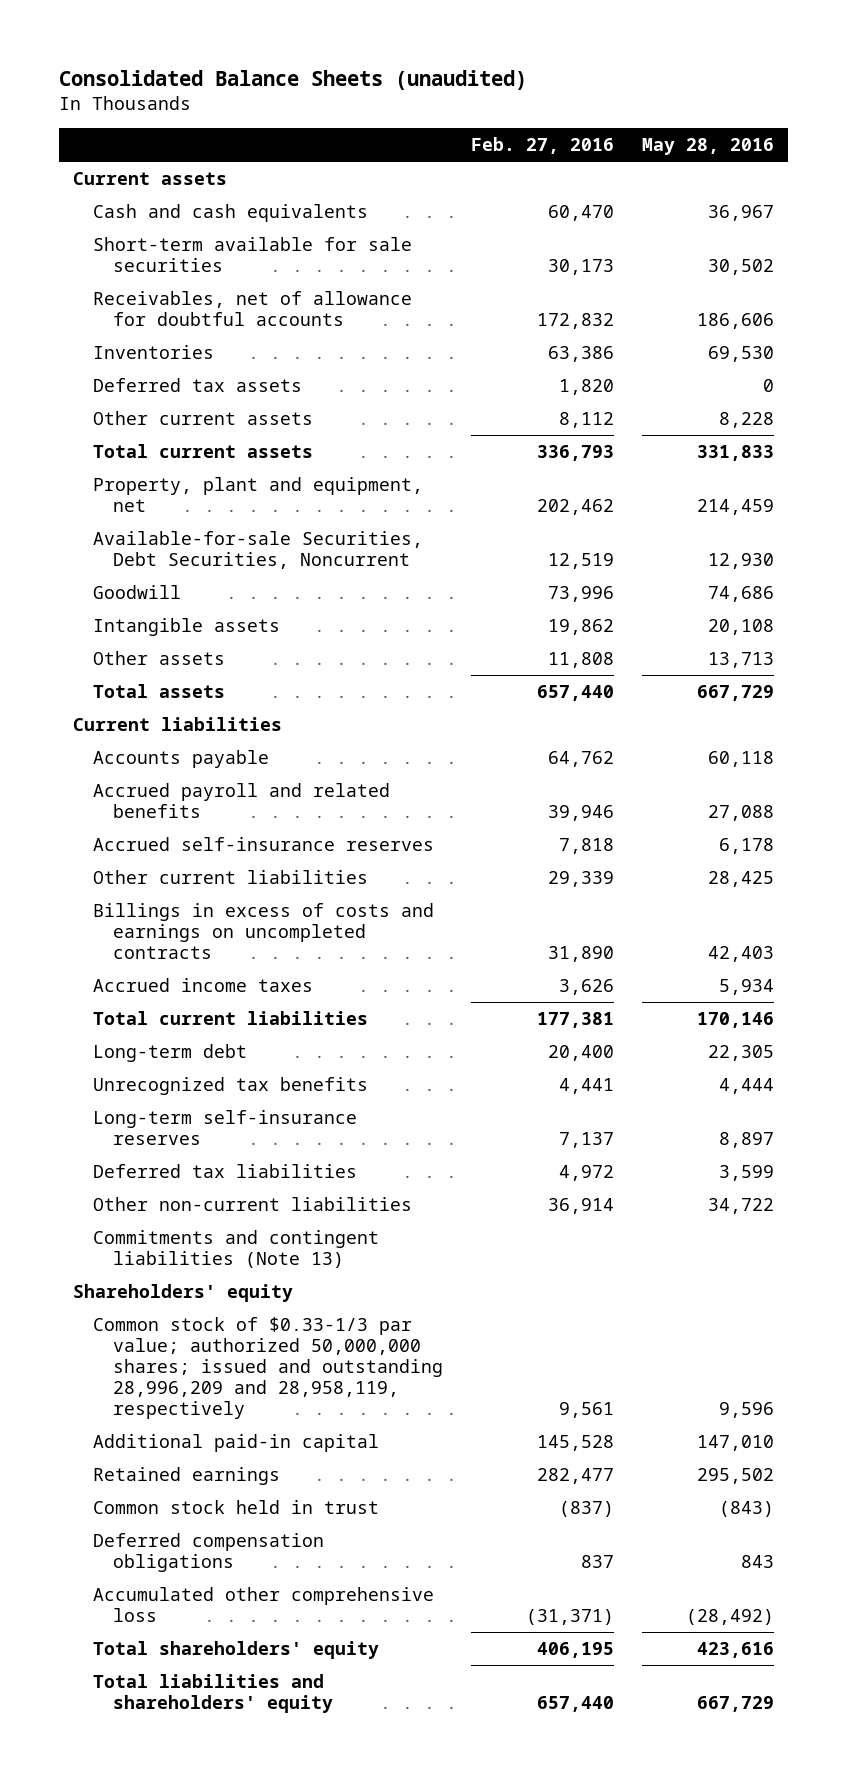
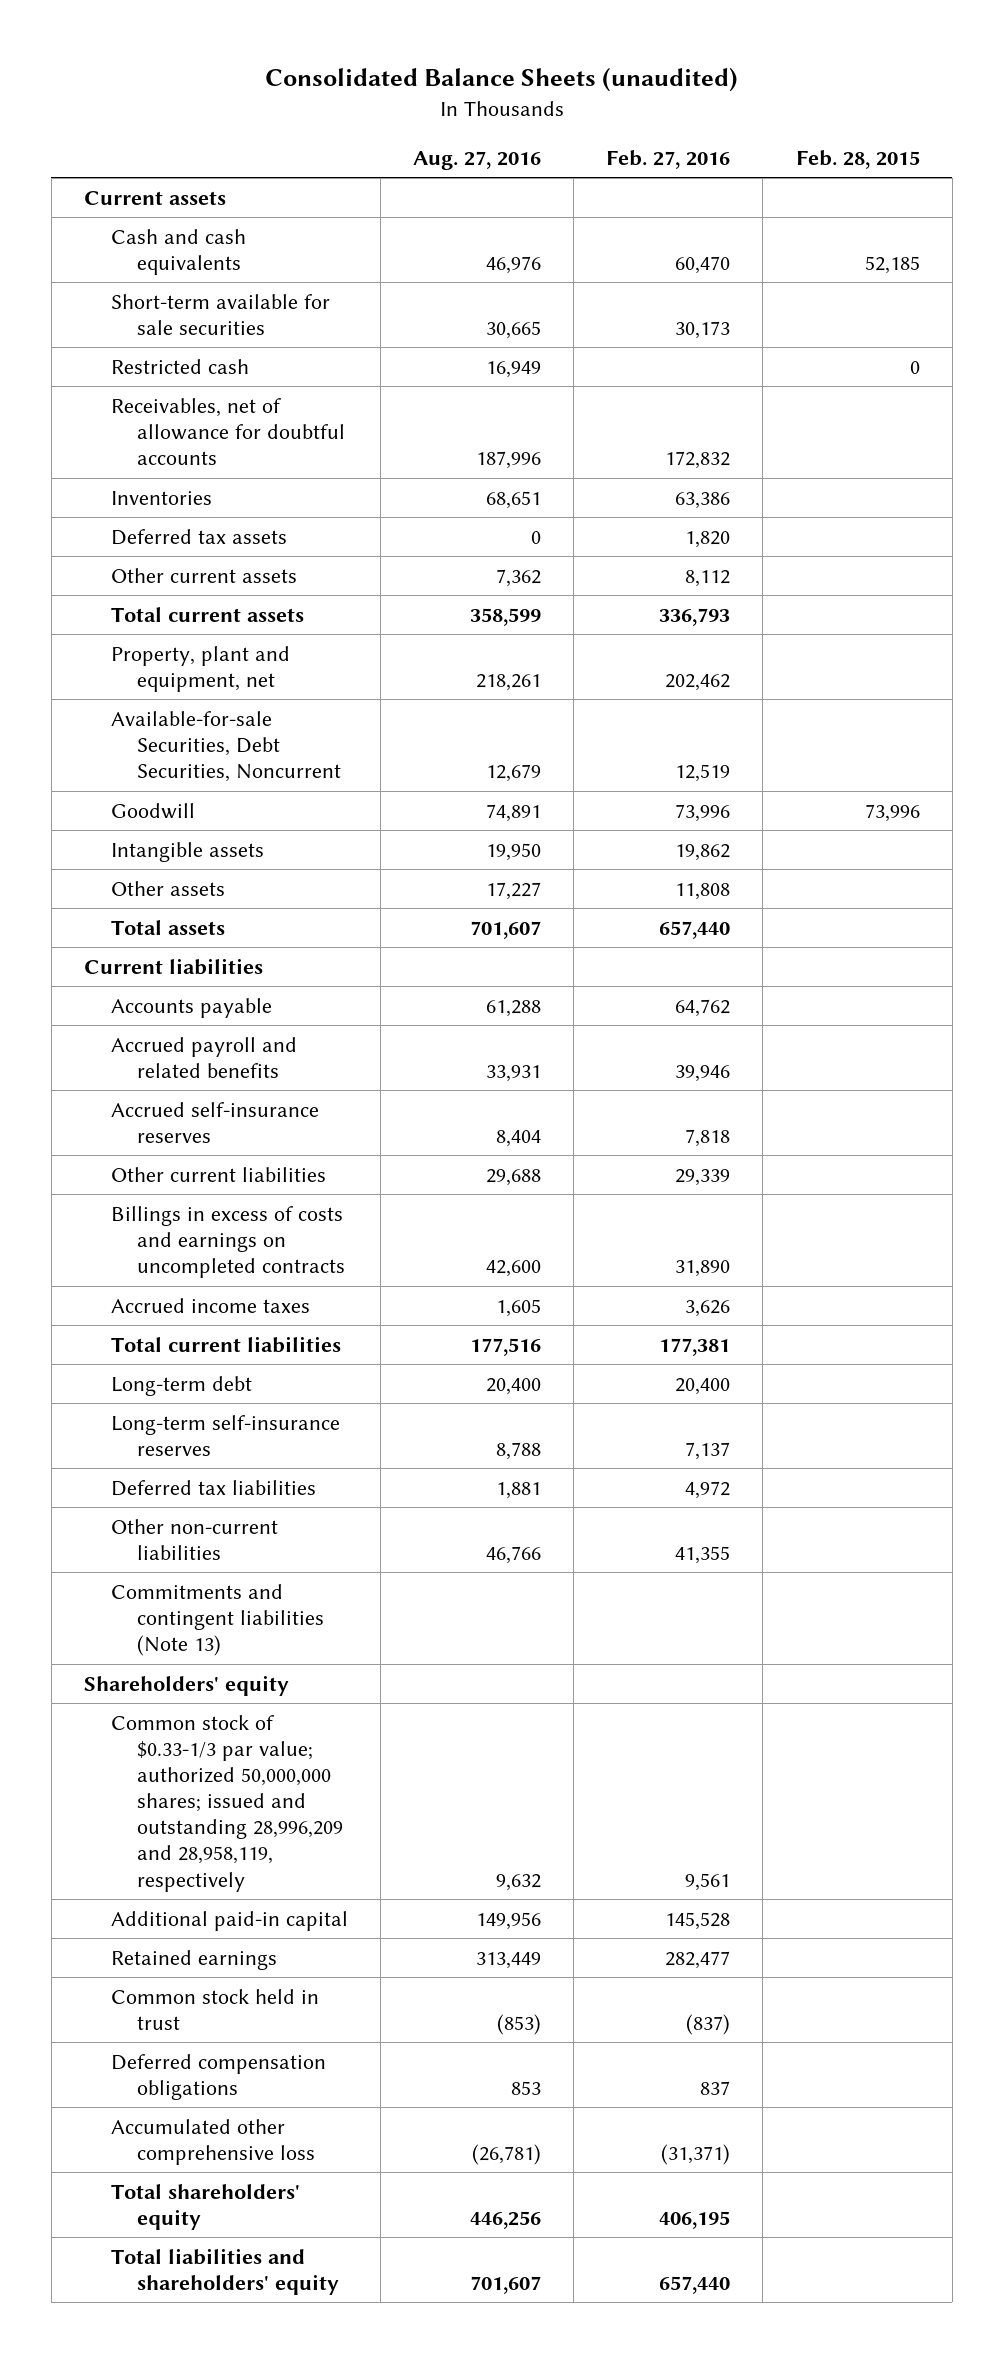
[641,137,774,155] May 28, 2016 -> none
none -> [412,150,541,170] Aug. 27, 2016
none -> [795,149,920,169] Feb. 28, 2015
none -> [110,358,249,374] Restricted cash
[92,1076,368,1095] Unrecognized tax benefits -> none
[547,1197,614,1214] 36,914 -> [675,1545,731,1564] 41,355

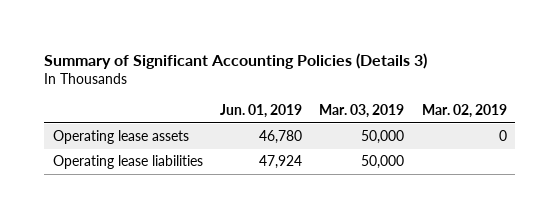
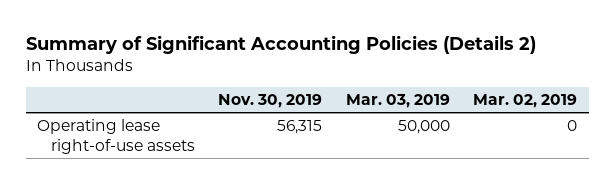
[44,52,428,69] Summary of Significant Accounting Policies (Details 3) -> [25,34,536,54] Summary of Significant Accounting Policies (Details 2)
[220,103,303,118] Jun. 01, 2019 -> none
none -> [218,94,323,109] Nov. 30, 2019
[52,155,203,170] Operating lease liabilities -> none
[52,130,189,145] Operating lease assets -> [37,119,195,155] Operating lease right-of-use assets

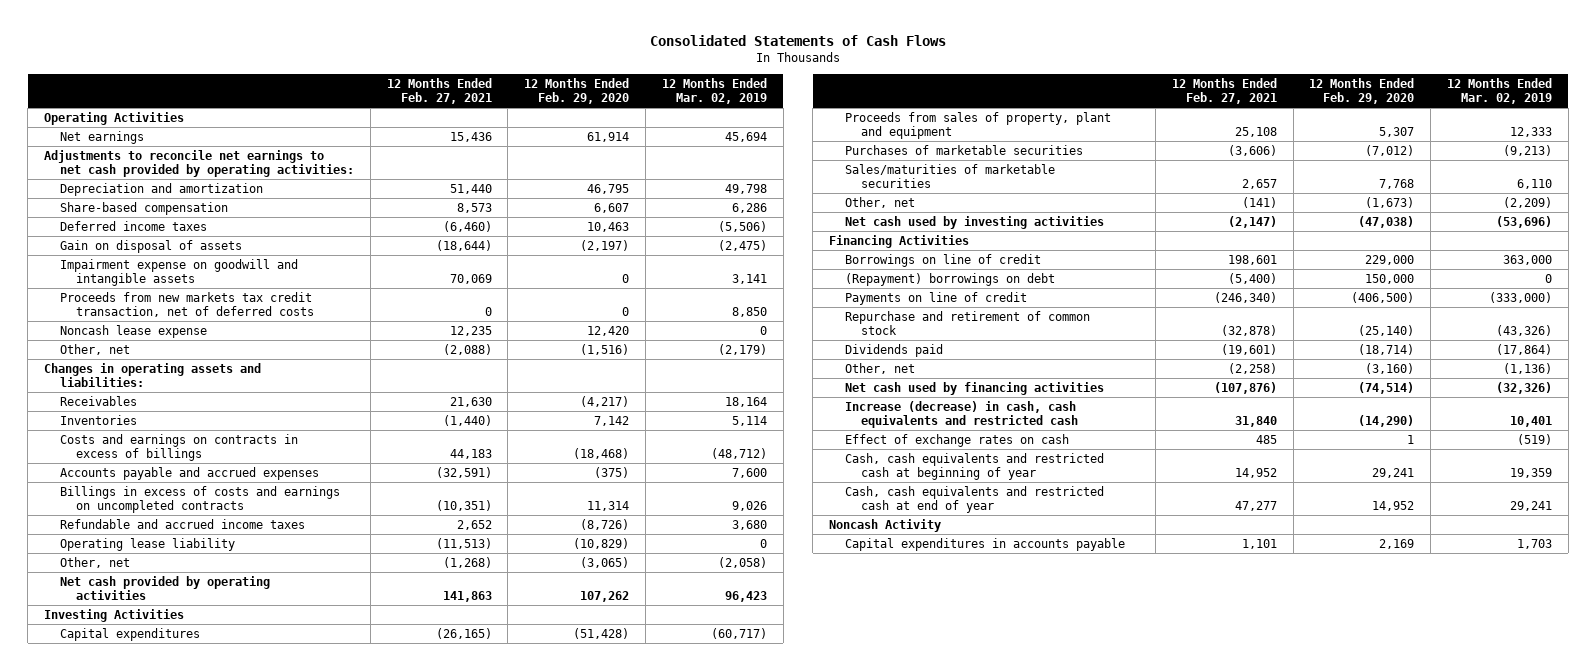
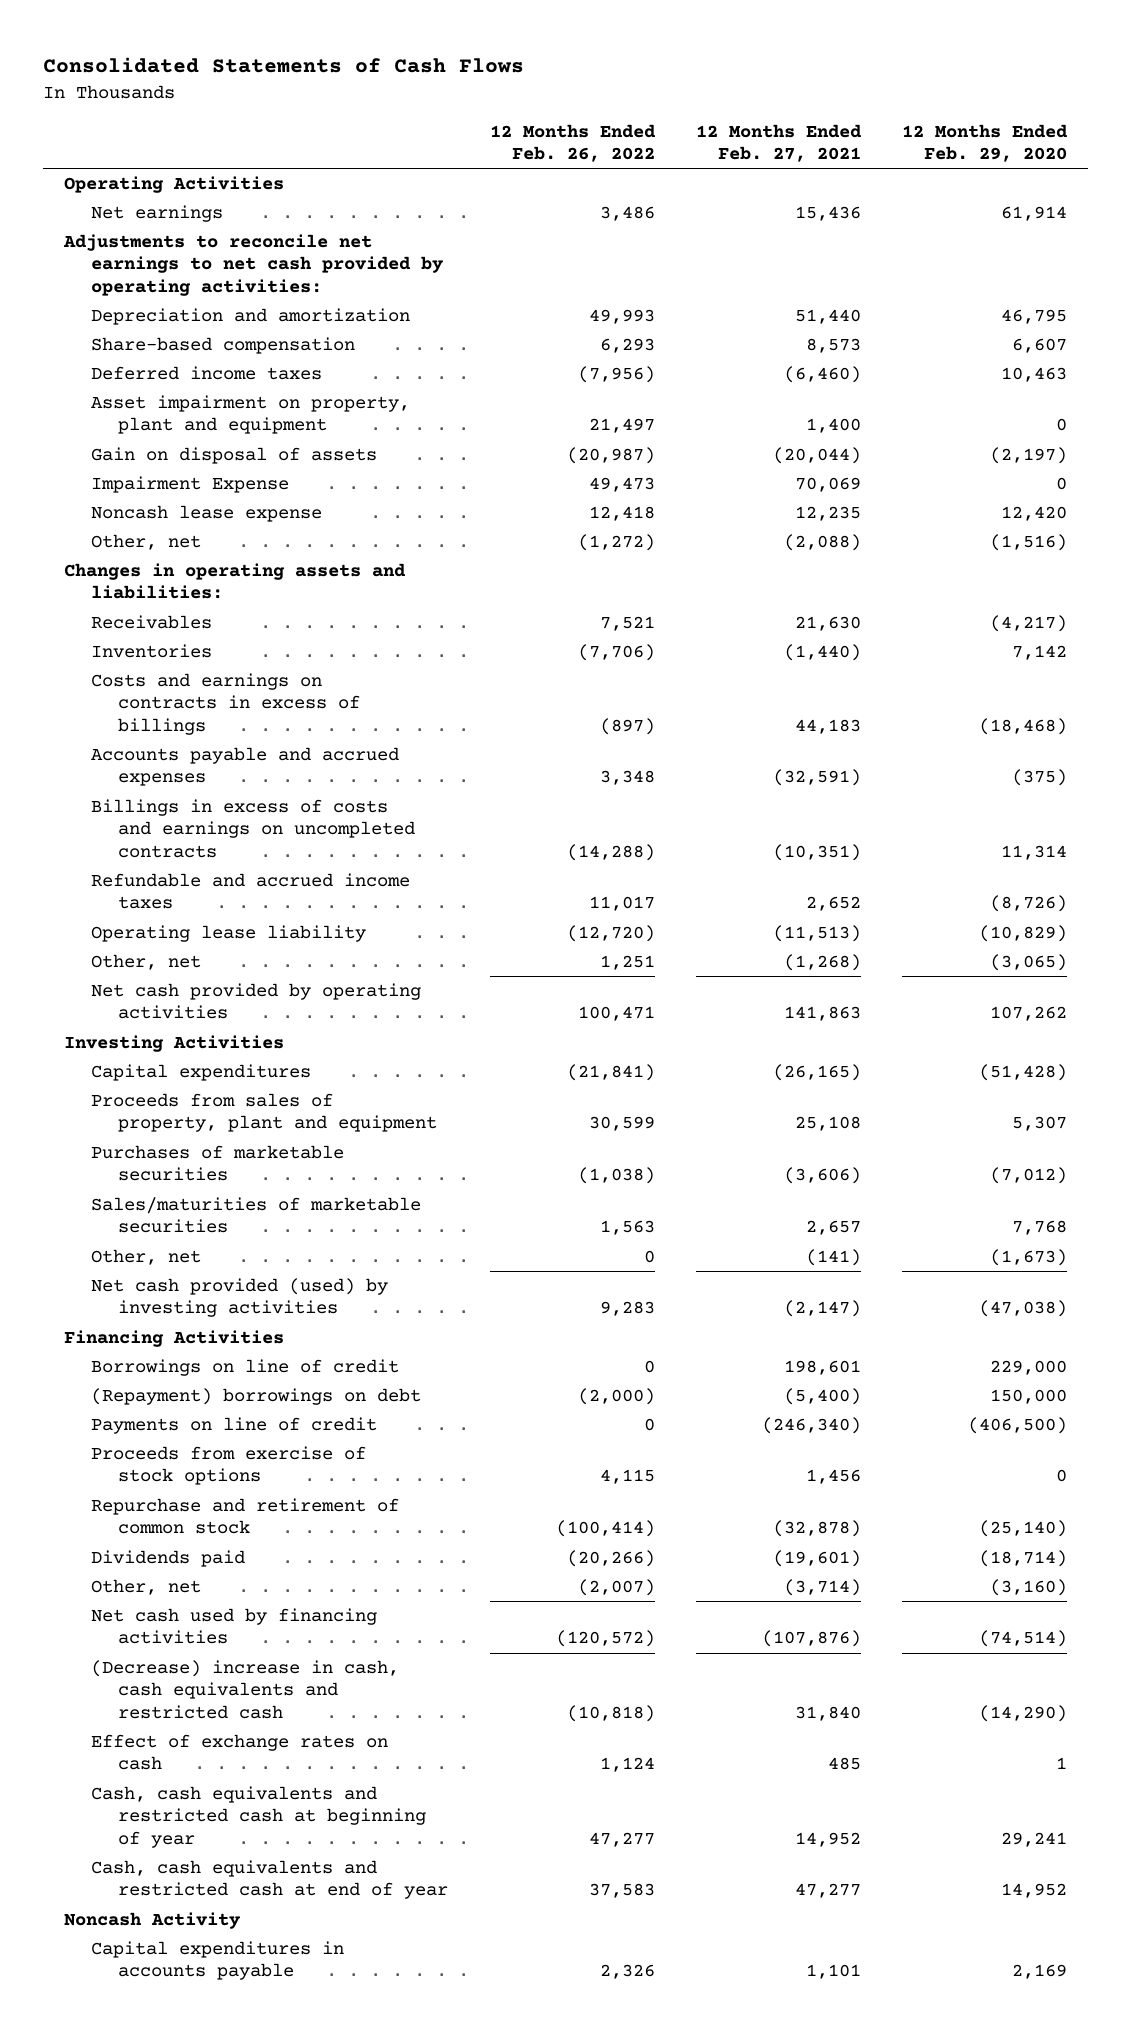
[661,77,767,105] 12 Months Ended Mar. 02, 2019 -> none
none -> [489,123,656,163] 12 Months Ended Feb. 26, 2022
[59,291,314,318] Proceeds from new markets tax credit transaction, net of deferred costs -> none
none -> [91,395,411,435] Asset impairment on property, plant and equipment
[435,239,492,251] (18,644) -> [773,447,862,465] (20,044)
[59,258,298,287] Impairment expense on goodwill and intangible assets -> [91,476,290,494] Impairment Expense
[844,215,1104,229] Net cash used by investing activities -> [91,1278,389,1318] Net cash provided (used) by investing activities
none -> [91,1446,367,1486] Proceeds from exercise of stock options
[1227,362,1277,374] (2,258) -> [784,1579,862,1597] (3,714)
[844,400,1078,429] Increase (decrease) in cash, cash equivalents and restricted cash -> [91,1660,400,1719] (Decrease) increase in cash, cash equivalents and restricted cash

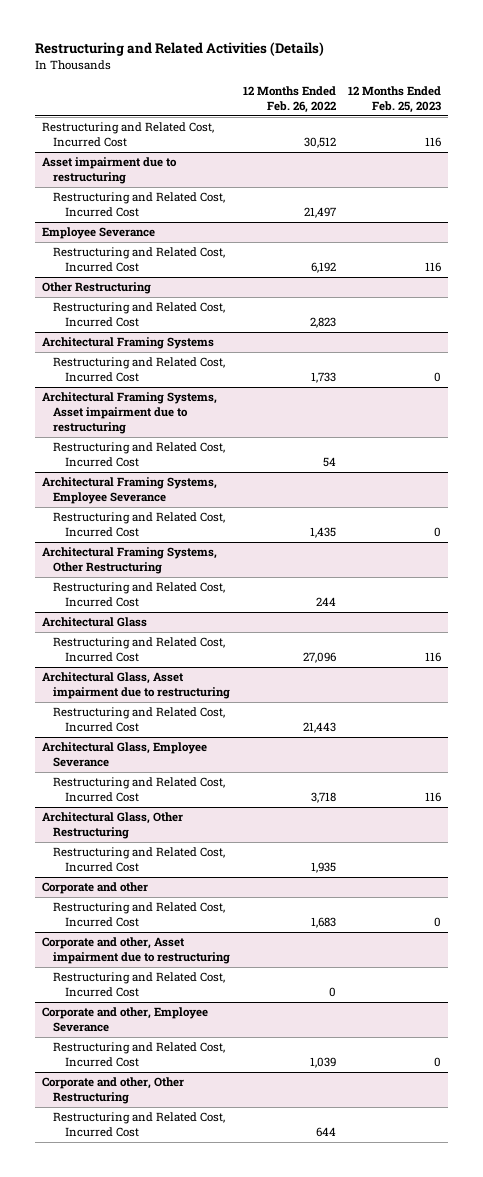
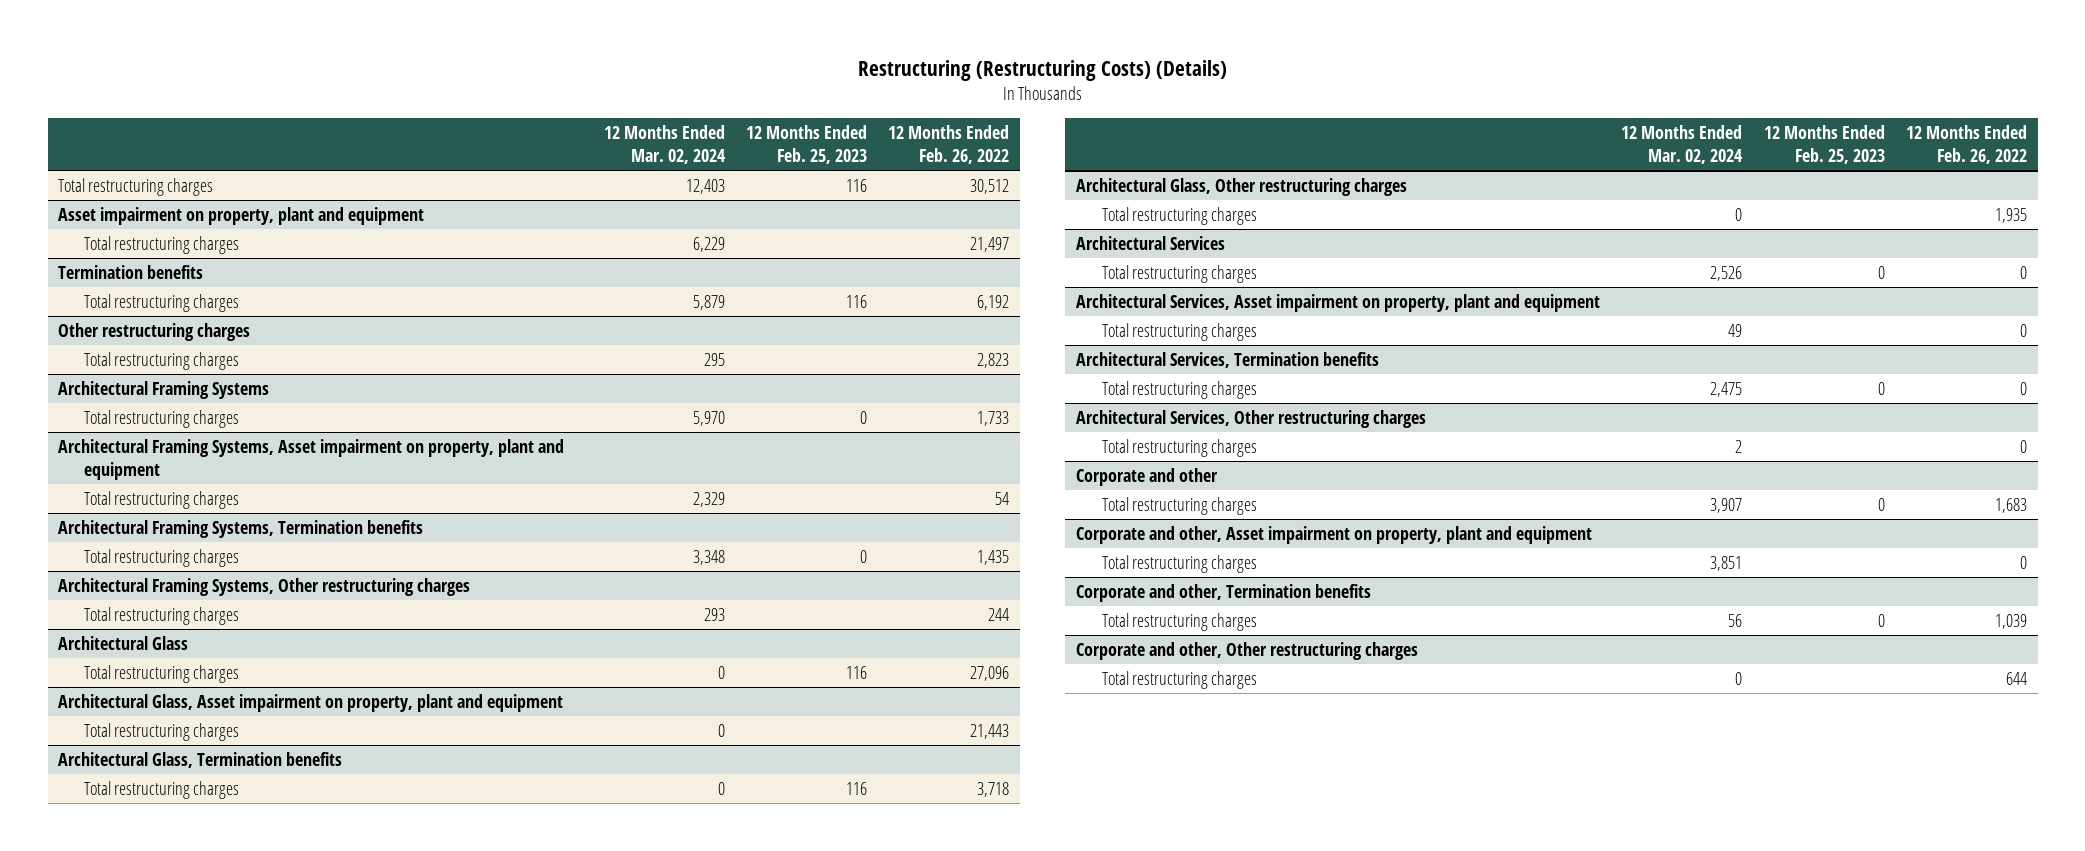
[35,42,325,57] Restructuring and Related Activities (Details) -> [857,59,1227,81] Restructuring (Restructuring Costs) (Details)
none -> [603,125,726,164] 12 Months Ended Mar. 02, 2024
[41,122,214,148] Restructuring and Related Cost, Incurred Cost -> [58,178,214,197] Total restructuring charges
[41,157,177,185] Asset impairment due to restructuring -> [58,207,425,226] Asset impairment on property, plant and equipment
[53,192,226,218] Restructuring and Related Cost, Incurred Cost -> [83,236,239,255] Total restructuring charges
[41,227,155,240] Employee Severance -> [58,265,204,280] Termination benefits
[53,247,226,273] Restructuring and Related Cost, Incurred Cost -> [83,294,239,313] Total restructuring charges
[41,282,151,295] Other Restructuring -> [58,323,251,342] Other restructuring charges
[53,302,226,328] Restructuring and Related Cost, Incurred Cost -> [83,352,239,371] Total restructuring charges
[41,392,217,435] Architectural Framing Systems, Asset impairment due to restructuring -> none
[41,477,217,505] Architectural Framing Systems, Employee Severance -> none
[53,357,226,383] Restructuring and Related Cost, Incurred Cost -> [83,410,239,429] Total restructuring charges
none -> [58,439,565,480] Architectural Framing Systems, Asset impairment on property, plant and equipment
[53,442,226,468] Restructuring and Related Cost, Incurred Cost -> [83,491,239,510] Total restructuring charges
none -> [58,520,424,539] Architectural Framing Systems, Termination benefits
[53,512,226,538] Restructuring and Related Cost, Incurred Cost -> [83,549,239,568] Total restructuring charges
[41,547,217,575] Architectural Framing Systems, Other Restructuring -> [58,578,471,597] Architectural Framing Systems, Other restructuring charges
[53,582,226,608] Restructuring and Related Cost, Incurred Cost -> [83,607,239,626] Total restructuring charges
[41,672,231,700] Architectural Glass, Asset impairment due to restructuring -> none
[41,742,207,768] Architectural Glass, Employee Severance -> none
[53,637,226,663] Restructuring and Related Cost, Incurred Cost -> [83,665,239,684] Total restructuring charges
none -> [58,694,564,713] Architectural Glass, Asset impairment on property, plant and equipment
[53,707,226,733] Restructuring and Related Cost, Incurred Cost -> [83,723,239,742] Total restructuring charges
none -> [58,752,343,769] Architectural Glass, Termination benefits
[53,777,226,803] Restructuring and Related Cost, Incurred Cost -> [83,781,239,800] Total restructuring charges
[41,812,183,840] Architectural Glass, Other Restructuring -> [1075,178,1407,197] Architectural Glass, Other restructuring charges
[53,847,226,873] Restructuring and Related Cost, Incurred Cost -> [1101,207,1257,226] Total restructuring charges
none -> [1075,236,1225,251] Architectural Services
none -> [1101,265,1257,284] Total restructuring charges
none -> [1075,294,1600,313] Architectural Services, Asset impairment on property, plant and equipment
none -> [1101,323,1257,342] Total restructuring charges
none -> [1075,352,1379,369] Architectural Services, Termination benefits
none -> [1101,381,1257,400] Total restructuring charges
none -> [1075,410,1426,429] Architectural Services, Other restructuring charges
none -> [1101,439,1257,458] Total restructuring charges
[41,937,231,965] Corporate and other, Asset impairment due to restructuring -> none
[41,1007,208,1033] Corporate and other, Employee Severance -> none
[53,902,226,928] Restructuring and Related Cost, Incurred Cost -> [1101,497,1257,516] Total restructuring charges
none -> [1075,526,1592,545] Corporate and other, Asset impairment on property, plant and equipment
[53,972,226,998] Restructuring and Related Cost, Incurred Cost -> [1101,555,1257,574] Total restructuring charges
none -> [1075,584,1371,603] Corporate and other, Termination benefits
[53,1042,226,1068] Restructuring and Related Cost, Incurred Cost -> [1101,613,1257,632] Total restructuring charges
[41,1077,184,1105] Corporate and other, Other Restructuring -> [1075,642,1418,661] Corporate and other, Other restructuring charges
[53,1112,226,1138] Restructuring and Related Cost, Incurred Cost -> [1101,671,1257,690] Total restructuring charges

